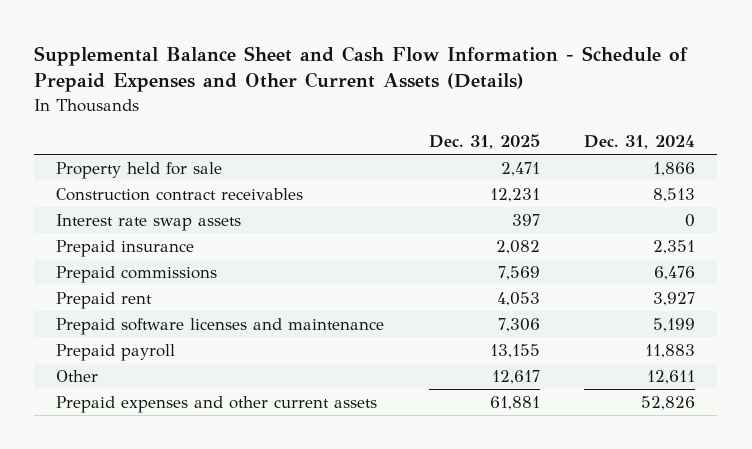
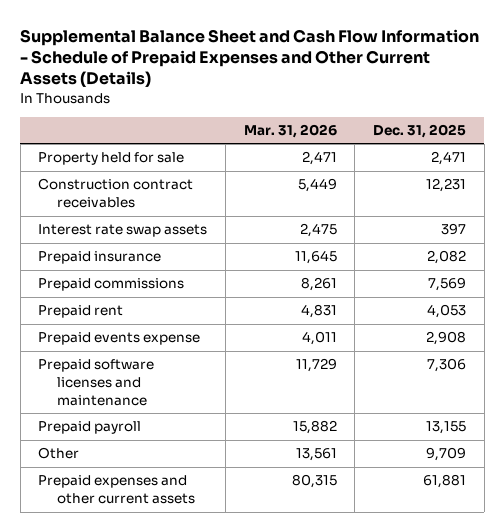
[584,134,696,149] Dec. 31, 2024 -> none
none -> [243,124,337,139] Mar. 31, 2026
none -> [38,332,201,346] Prepaid events expense
[491,370,540,385] 12,617 -> [425,447,466,462] 9,709

